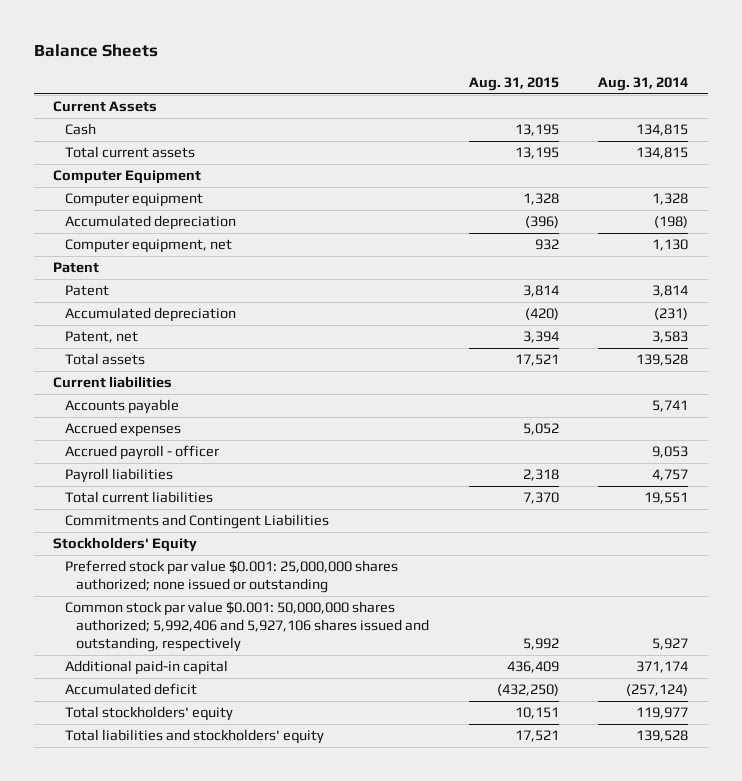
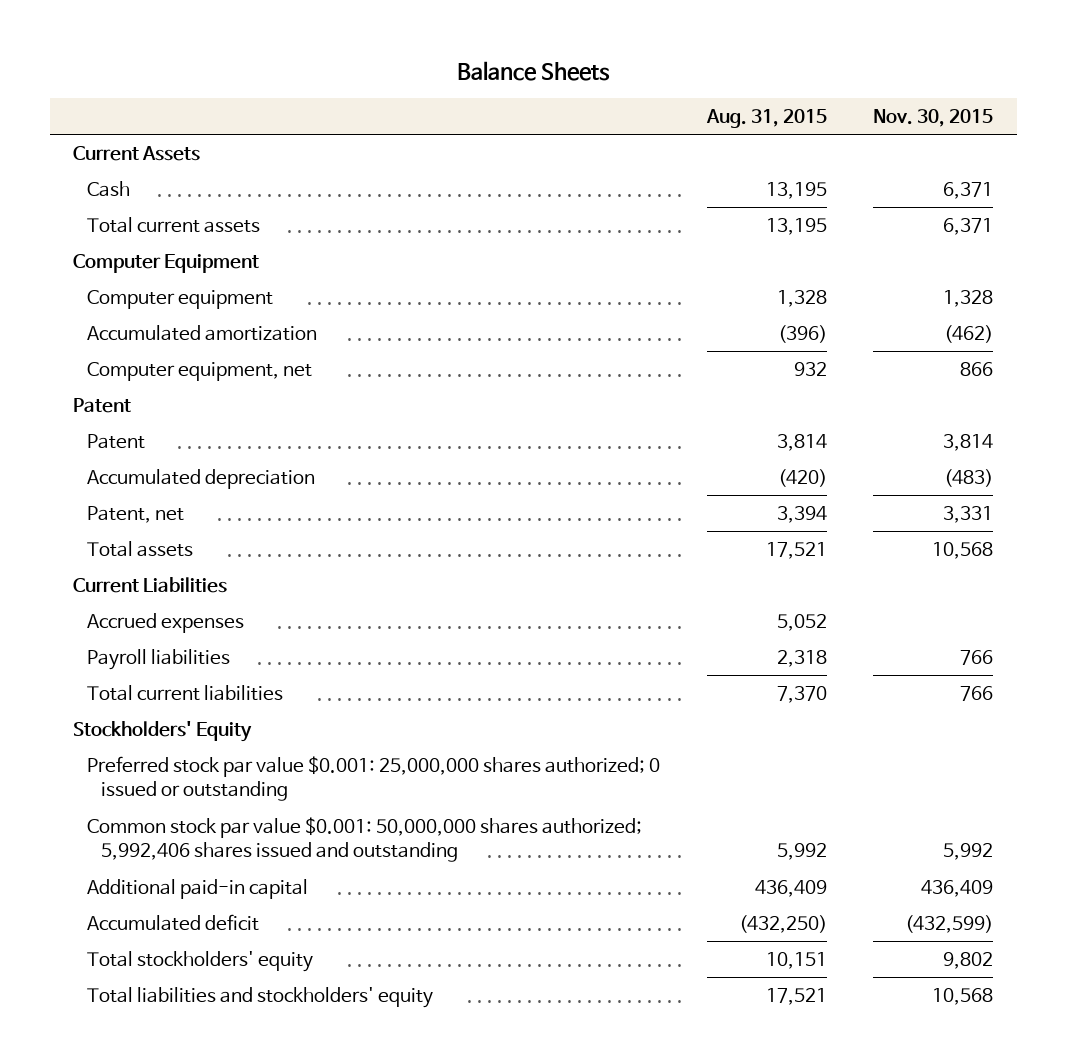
[598,77,689,92] Aug. 31, 2014 -> none
none -> [873,109,994,128] Nov. 30, 2015
[64,215,236,231] Accumulated depreciation -> [86,324,317,341] Accumulated amortization
[64,399,179,415] Accounts payable -> none
[53,376,173,389] Current liabilities -> [72,576,227,593] Current Liabilities
[64,445,219,461] Accrued payroll - officer -> none
[64,514,329,530] Commitments and Contingent Liabilities -> none
[64,560,398,594] Preferred stock par value $0.001: 25,000,000 shares authorized; none issued or outstanding -> [86,755,660,802] Preferred stock par value $0.001: 25,000,000 shares authorized; 0 issued or outstanding
[64,601,430,653] Common stock par value $0.001: 50,000,000 shares authorized; 5,992,406 and 5,927,106 shares issued and outstanding, respectively -> [86,816,642,863] Common stock par value $0.001: 50,000,000 shares authorized; 5,992,406 shares issued and outstanding

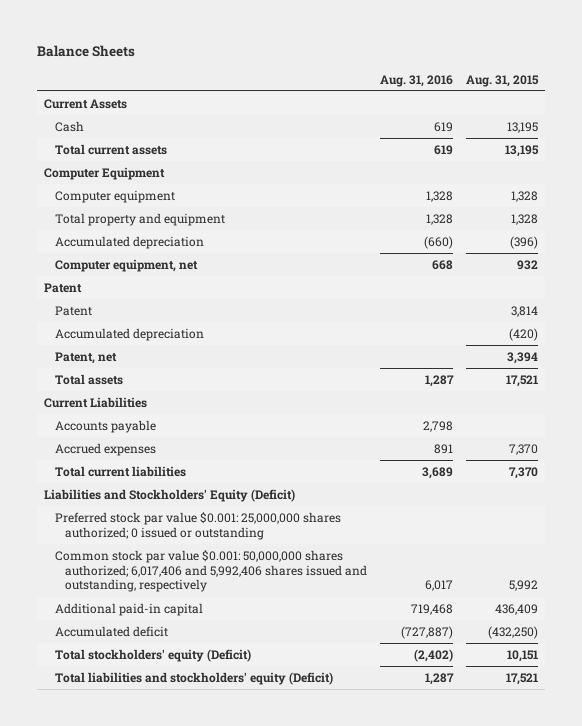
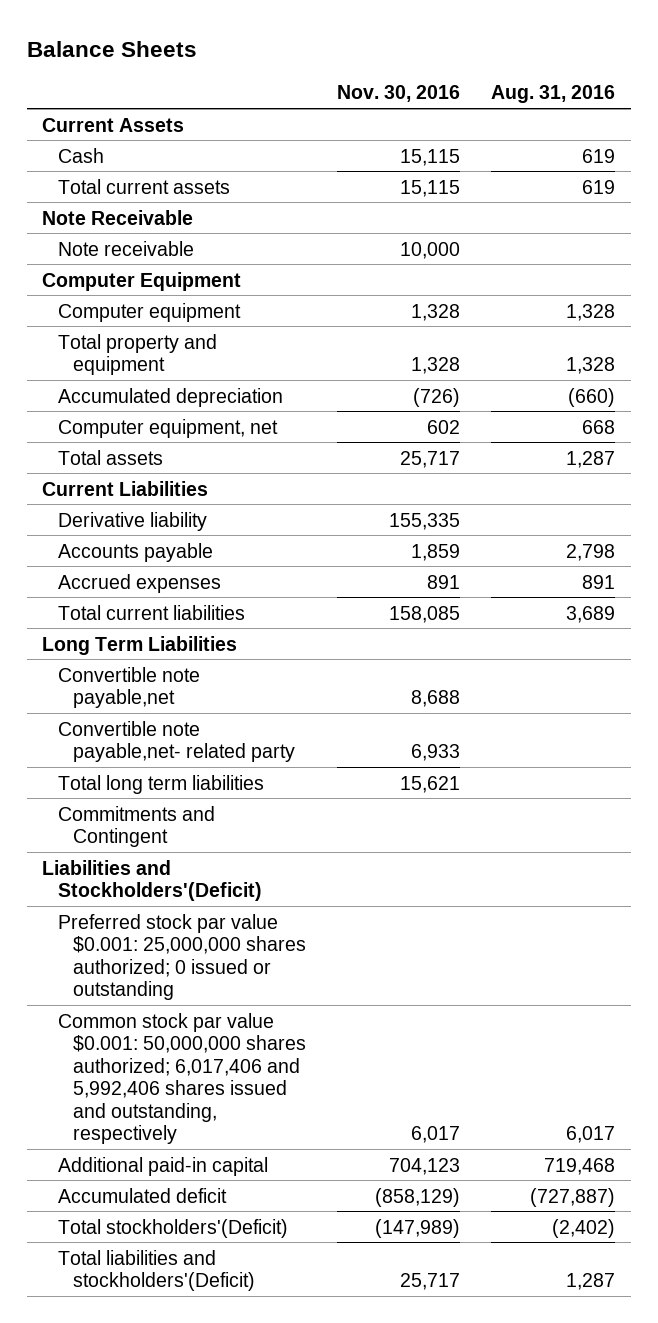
[466,74,540,87] Aug. 31, 2015 -> none
none -> [337,85,461,103] Nov. 30, 2016
none -> [42,209,194,225] Note Receivable
none -> [57,240,194,256] Note receivable
[43,282,82,293] Patent -> none
[54,305,92,316] Patent -> none
[54,327,204,341] Accumulated depreciation -> none
[54,351,117,364] Patent, net -> none
none -> [57,511,207,531] Derivative liability
none -> [42,635,238,655] Long Term Liabilities
none -> [57,666,200,709] Convertible note payable,net
none -> [57,720,296,763] Convertible note payable,net- related party
none -> [57,774,264,794] Total long term liabilities
none -> [57,805,215,848] Commitments and Contingent
[43,488,295,502] Liabilities and Stockholders' Equity (Deficit) -> [42,859,262,902] Liabilities and Stockholders'(Deficit)
[54,648,251,662] Total stockholders' equity (Deficit) -> [57,1218,288,1238] Total stockholders'(Deficit)
[54,671,333,685] Total liabilities and stockholders' equity (Deficit) -> [57,1249,256,1292] Total liabilities and stockholders'(Deficit)

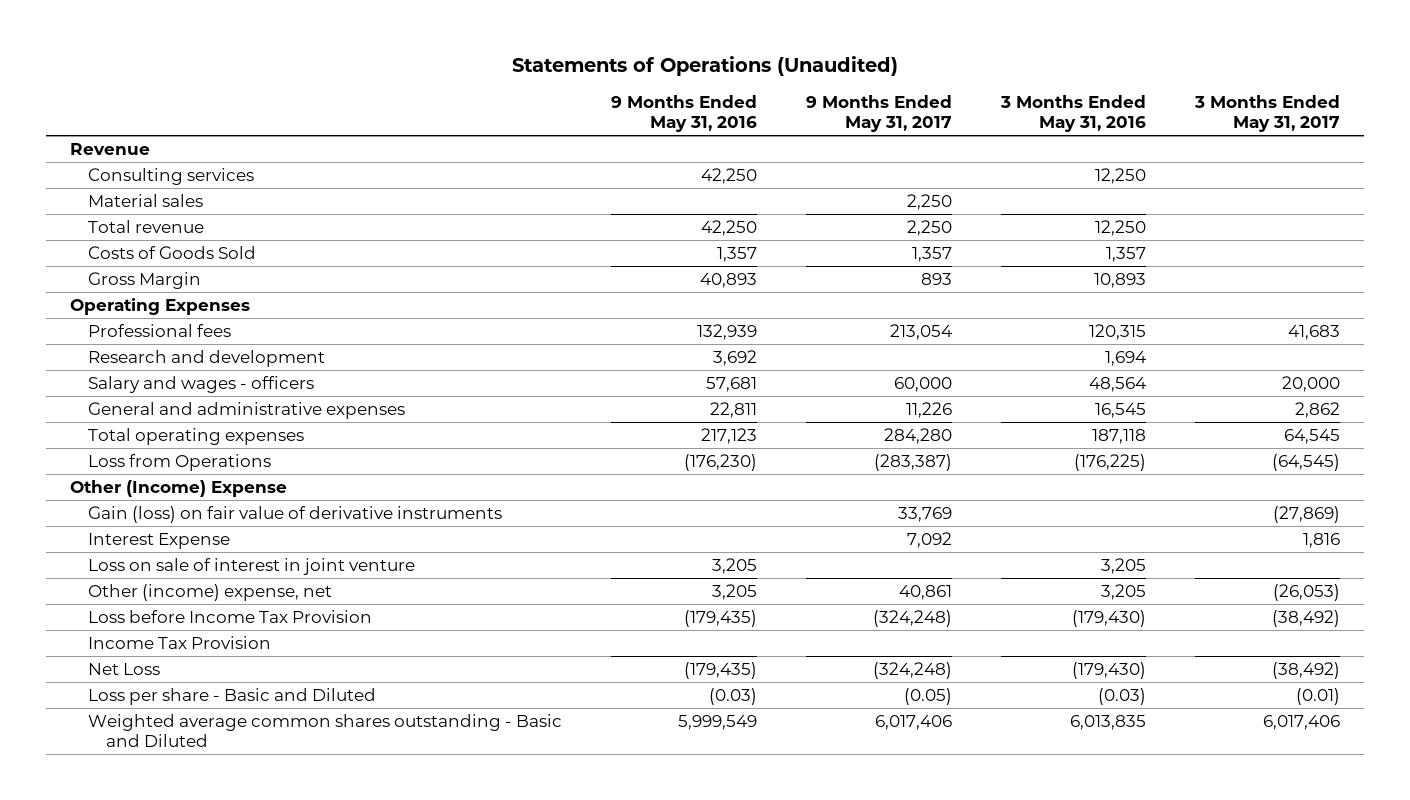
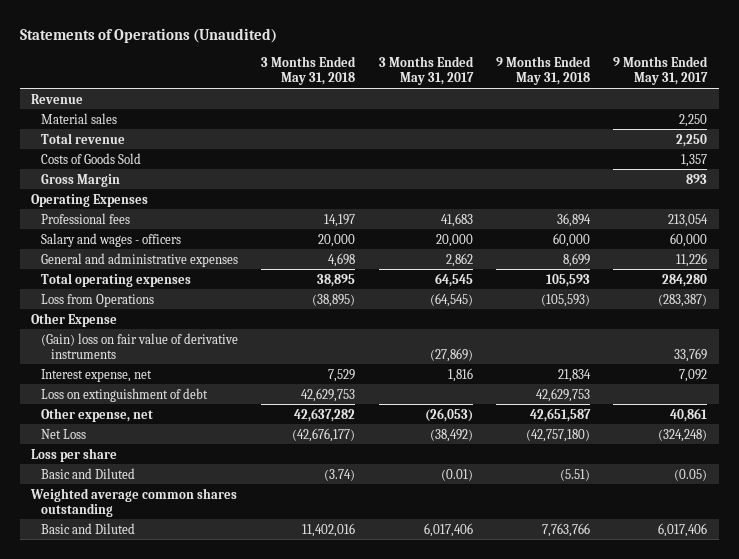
[611,94,758,133] 9 Months Ended May 31, 2016 -> none
[1000,94,1147,133] 3 Months Ended May 31, 2016 -> none
none -> [261,56,357,86] 3 Months Ended May 31, 2018
none -> [496,56,592,86] 9 Months Ended May 31, 2018
[88,167,255,185] Consulting services -> none
[88,349,326,367] Research and development -> none
[88,557,416,575] Loss on sale of interest in joint venture -> none
[88,609,373,623] Loss before Income Tax Provision -> none
[88,635,272,649] Income Tax Provision -> none
[70,479,288,497] Other (Income) Expense -> [31,312,118,327] Other Expense
[88,505,503,523] Gain (loss) on fair value of derivative instruments -> [41,332,239,359] (Gain) loss on fair value of derivative instruments
[88,532,231,549] Interest Expense -> [41,368,153,382] Interest expense, net
none -> [41,387,209,402] Loss on extinguishment of debt
[88,583,333,601] Other (income) expense, net -> [41,407,154,422] Other expense, net
none -> [31,447,118,462] Loss per share
[88,687,377,705] Loss per share - Basic and Diluted -> [41,467,136,479] Basic and Diluted
none -> [30,487,238,517] Weighted average common shares outstanding
[88,713,563,748] Weighted average common shares outstanding - Basic and Diluted -> [41,522,136,534] Basic and Diluted

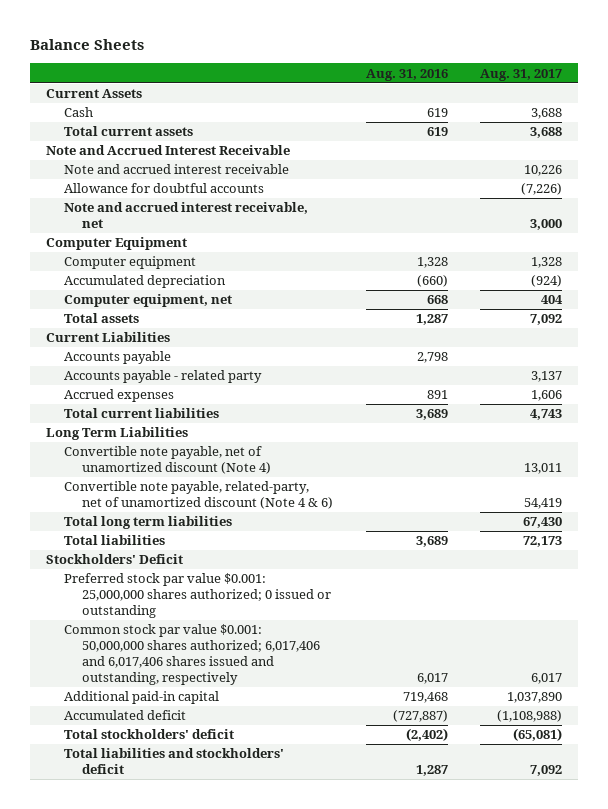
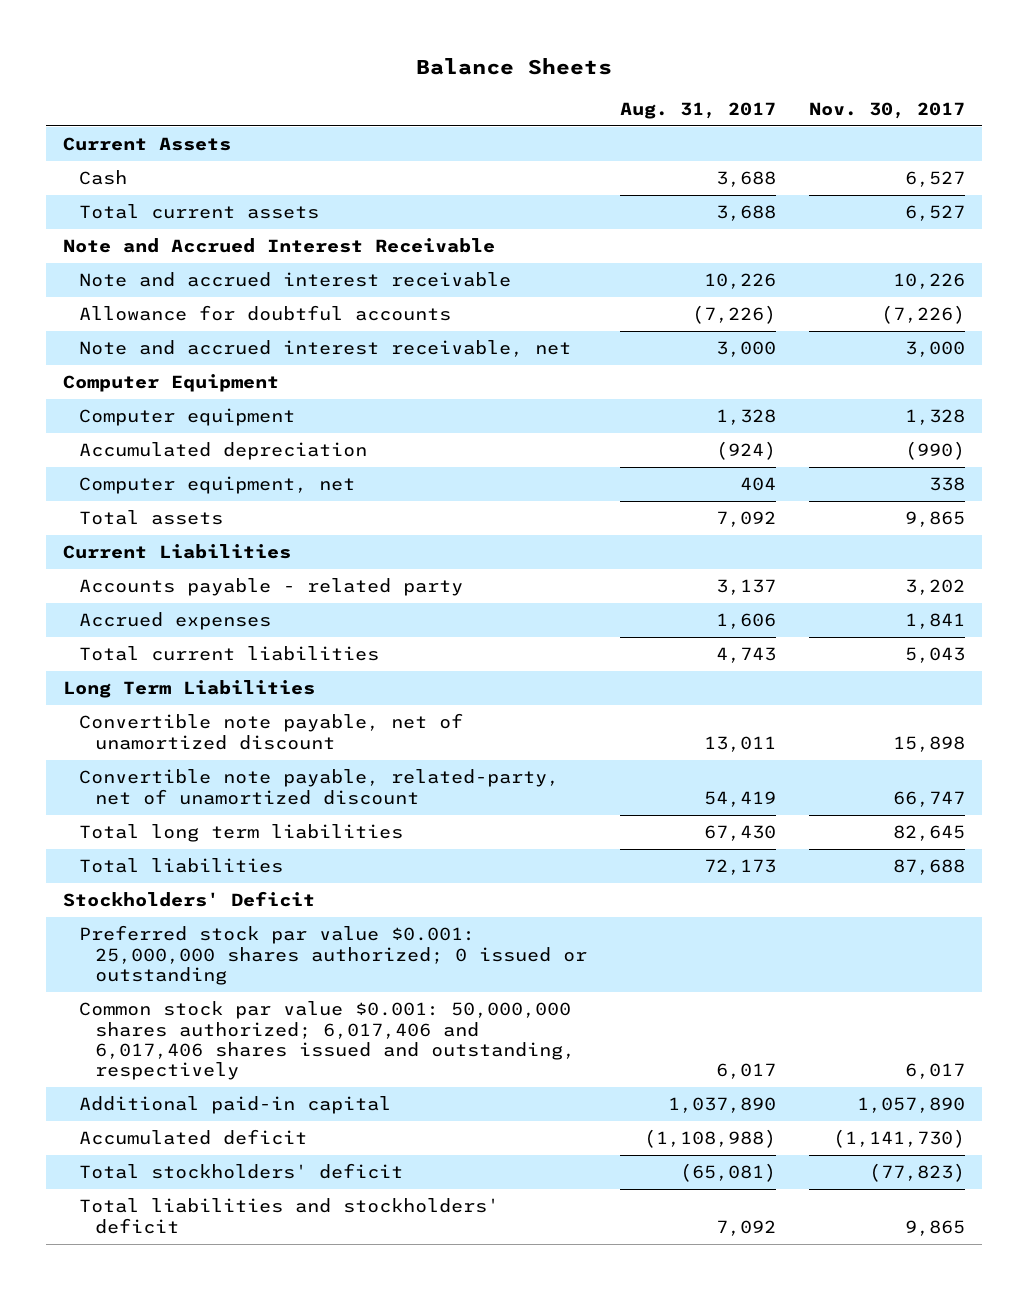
[365,68,448,81] Aug. 31, 2016 -> none
none -> [809,101,966,119] Nov. 30, 2017
[64,351,172,365] Accounts payable -> none
[64,446,272,475] Convertible note payable, net of unamortized discount (Note 4) -> [79,713,464,750] Convertible note payable, net of unamortized discount
[64,481,334,510] Convertible note payable, related-party, net of unamortized discount (Note 4 & 6) -> [79,769,560,805] Convertible note payable, related-party, net of unamortized discount

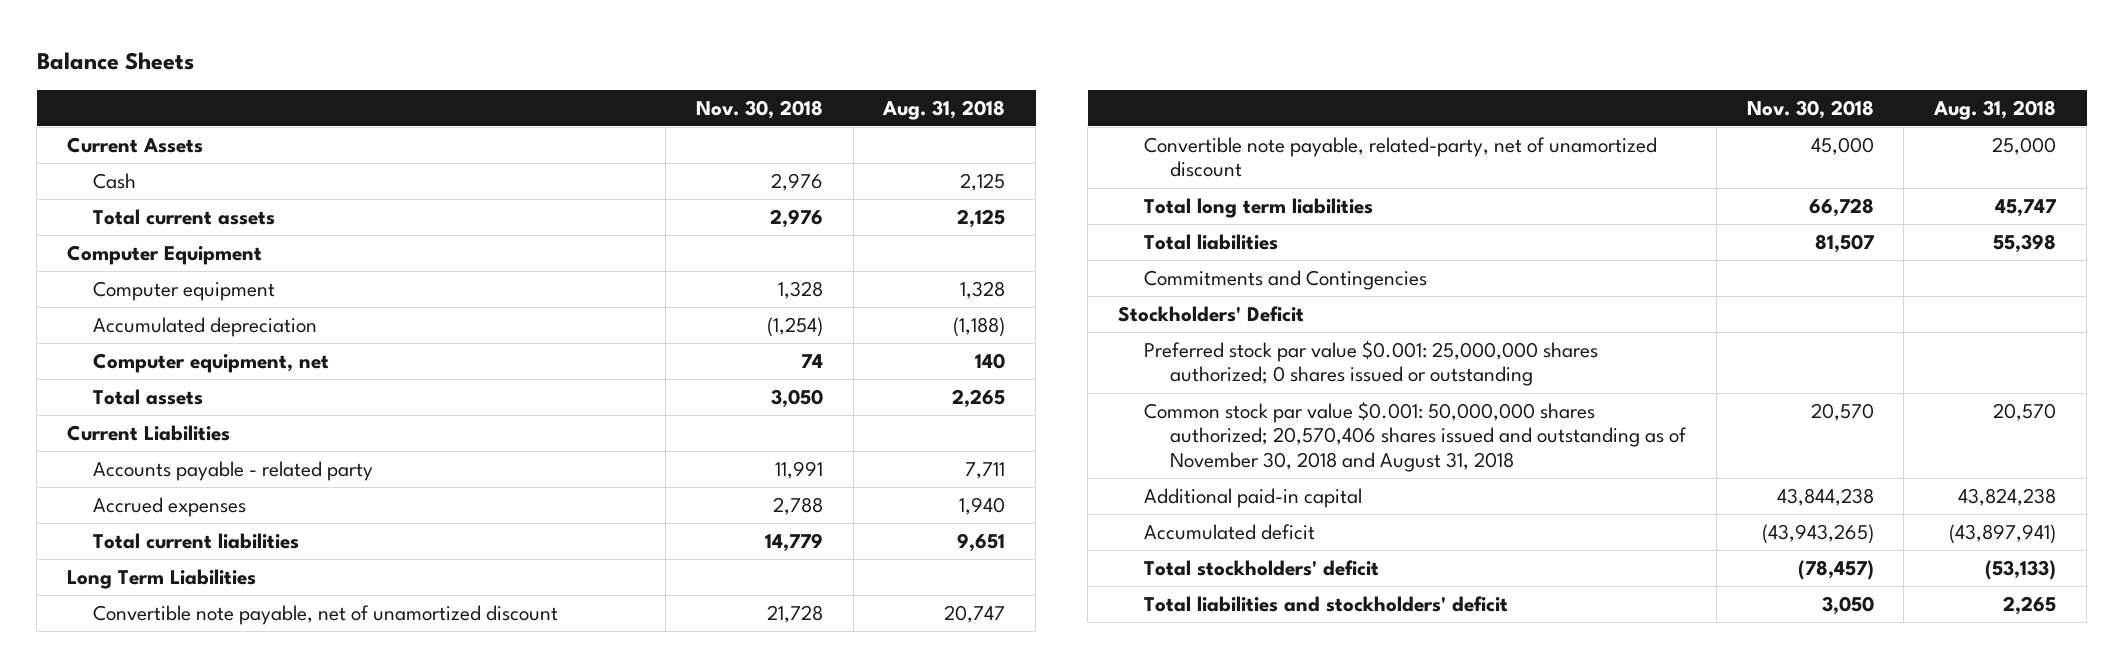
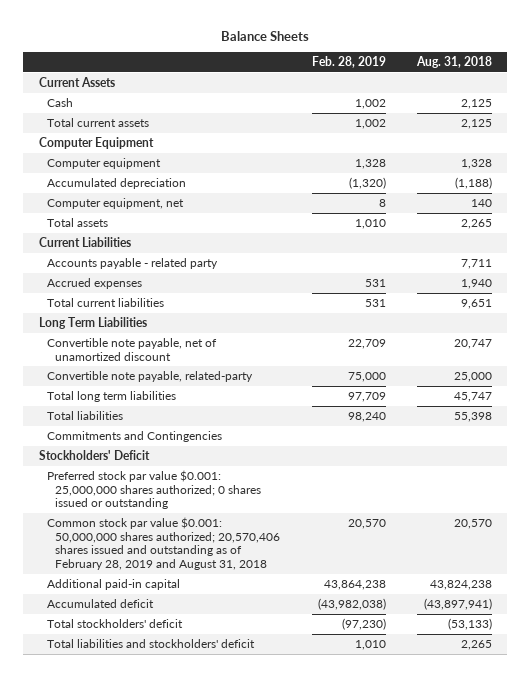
[695,99,823,119] Nov. 30, 2018 -> none
none -> [311,56,386,69] Feb. 28, 2019
[1143,136,1657,178] Convertible note payable, related-party, net of unamortized discount -> [47,370,254,382] Convertible note payable, related-party
[1143,400,1687,473] Common stock par value $0.001: 50,000,000 shares authorized; 20,570,406 shares issued and outstanding as of November 30, 2018 and August 31, 2018 -> [47,516,281,570] Common stock par value $0.001: 50,000,000 shares authorized; 20,570,406 shares issued and outstanding as of February 28, 2019 and August 31, 2018

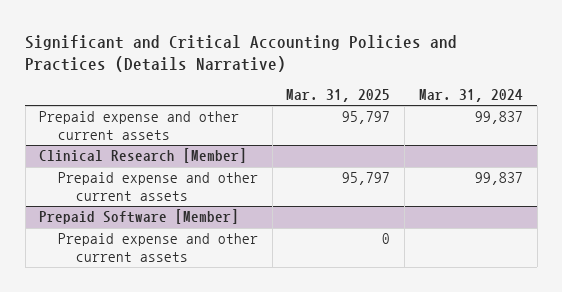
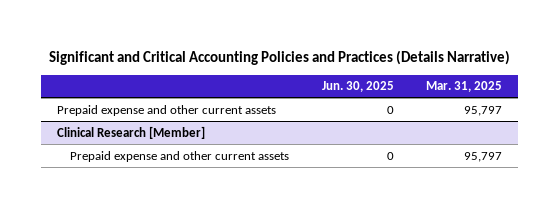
[418,89,523,103] Mar. 31, 2024 -> none
none -> [321,81,394,93] Jun. 30, 2025
[39,209,240,225] Prepaid Software [Member] -> none
[57,233,258,263] Prepaid expense and other current assets -> none

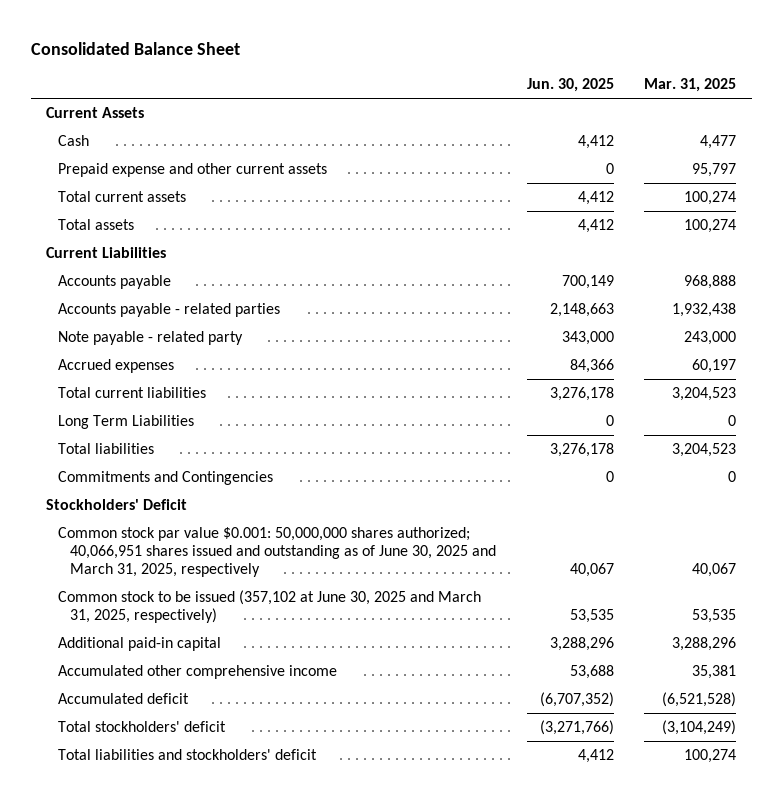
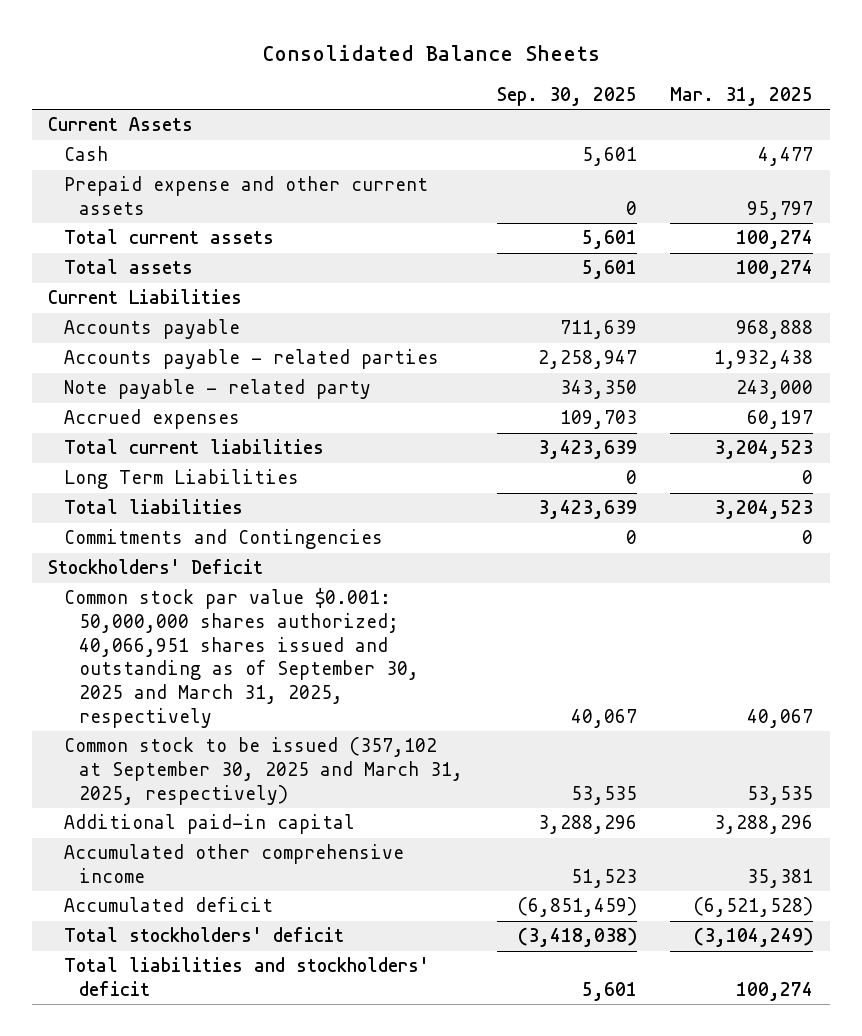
[30,42,240,56] Consolidated Balance Sheet -> [261,44,600,61] Consolidated Balance Sheets
[526,78,614,93] Jun. 30, 2025 -> none
none -> [496,86,637,106] Sep. 30, 2025
[58,526,496,577] Common stock par value $0.001: 50,000,000 shares authorized; 40,066,951 shares issued and outstanding as of June 30, 2025 and March 31, 2025, respectively -> [63,588,419,728] Common stock par value $0.001: 50,000,000 shares authorized; 40,066,951 shares issued and outstanding as of September 30, 2025 and March 31, 2025, respectively
[58,589,482,623] Common stock to be issued (357,102 at June 30, 2025 and March 31, 2025, respectively) -> [63,737,463,805] Common stock to be issued (357,102 at September 30, 2025 and March 31, 2025, respectively)

